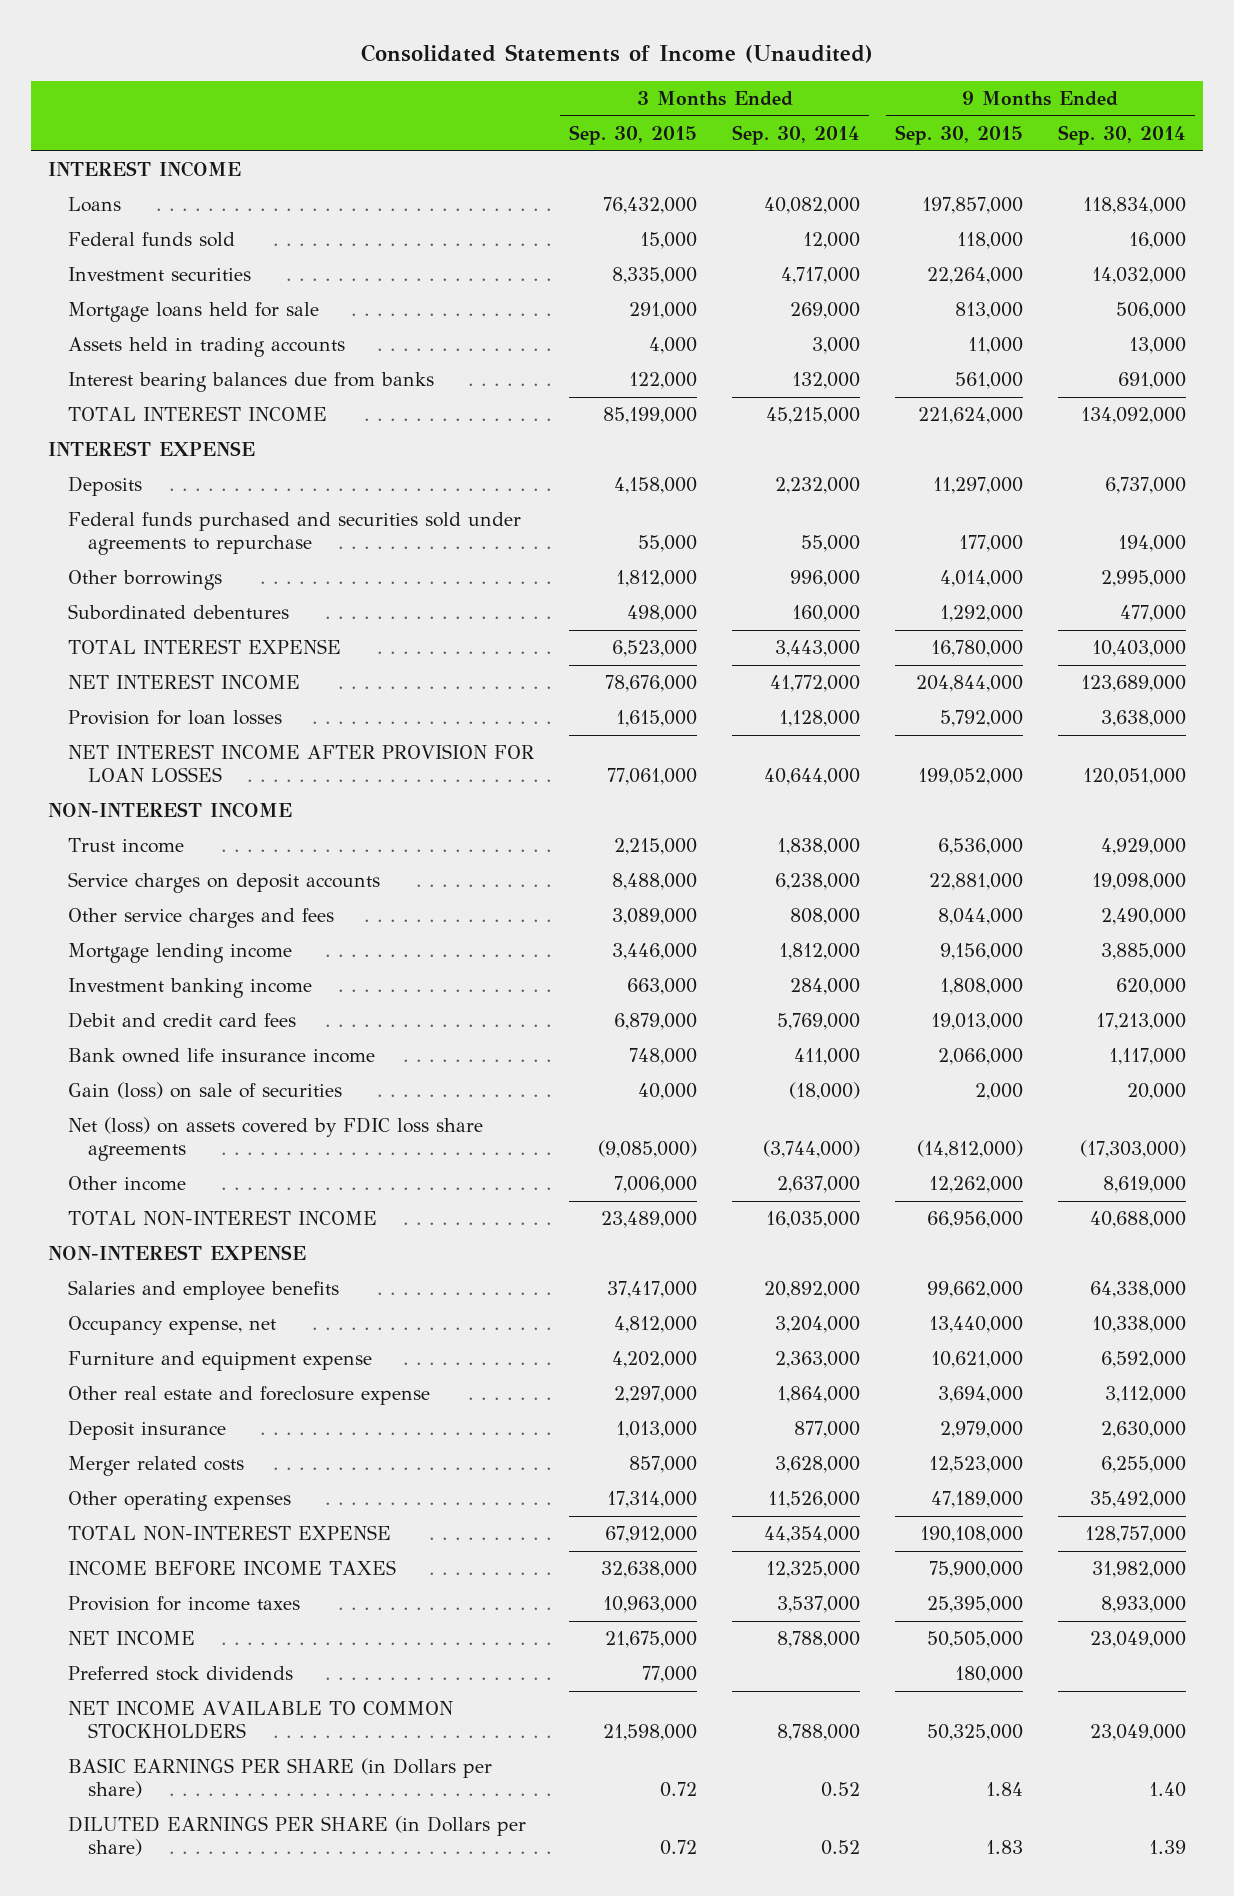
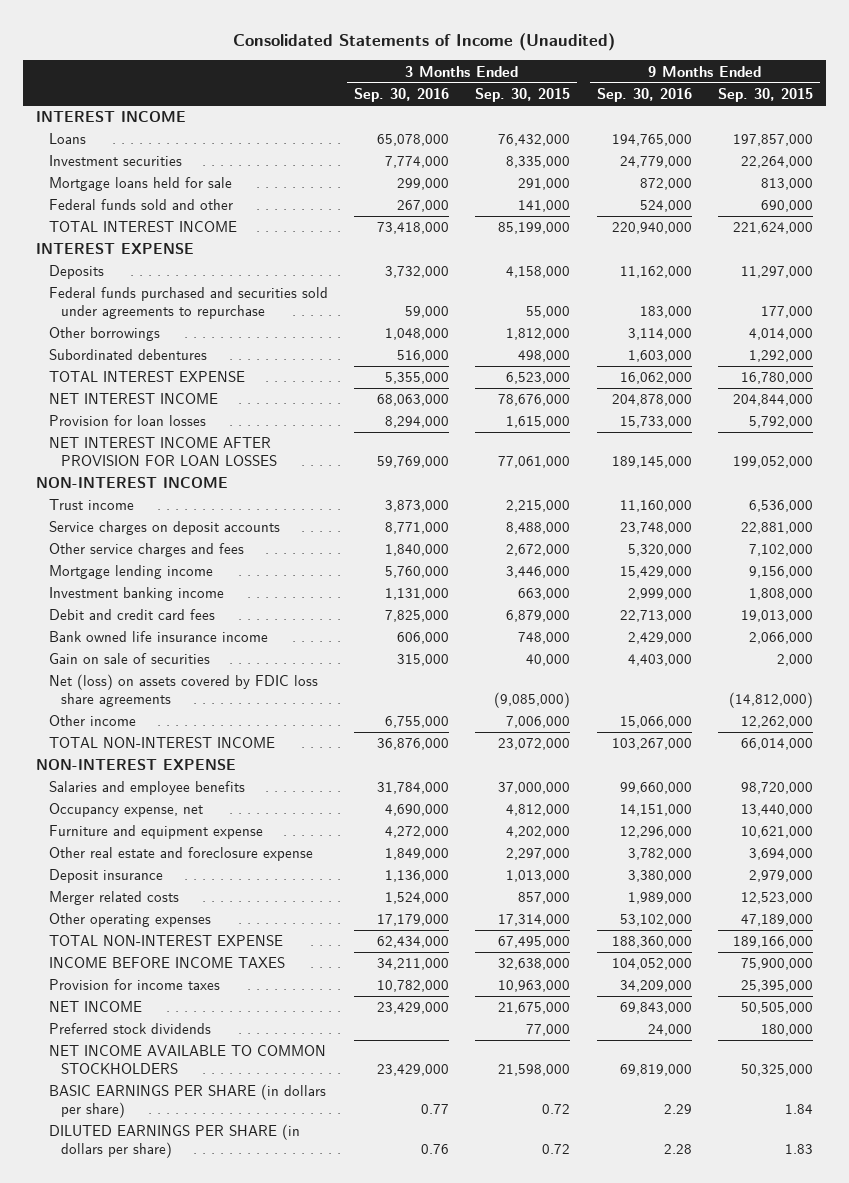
[731,125,860,146] Sep. 30, 2014 -> none
[1057,125,1186,146] Sep. 30, 2014 -> none
none -> [354,88,450,103] Sep. 30, 2016
none -> [596,88,692,103] Sep. 30, 2016
[68,232,236,248] Federal funds sold -> none
[68,337,346,358] Assets held in trading accounts -> none
[68,372,435,393] Interest bearing balances due from banks -> none
none -> [48,199,233,211] Federal funds sold and other
[612,908,698,926] 3,089,000 -> [506,544,571,557] 2,672,000
[937,908,1023,926] 8,044,000 -> [748,544,813,557] 7,102,000
[68,1082,343,1100] Gain (loss) on sale of securities -> [48,653,210,665] Gain on sale of securities
[601,1211,698,1229] 23,489,000 -> [498,738,571,751] 23,072,000
[926,1211,1023,1229] 66,956,000 -> [740,738,813,751] 66,014,000
[607,1281,698,1299] 37,417,000 -> [498,782,571,795] 37,000,000
[926,1281,1023,1299] 99,662,000 -> [740,782,813,795] 98,720,000
[605,1526,698,1544] 67,912,000 -> [498,936,571,949] 67,495,000
[919,1526,1023,1544] 190,108,000 -> [732,936,813,949] 189,166,000
[68,1758,493,1799] BASIC EARNINGS PER SHARE (in Dollars per share) -> [48,1084,326,1118] BASIC EARNINGS PER SHARE (in dollars per share)
[68,1816,527,1857] DILUTED EARNINGS PER SHARE (in Dollars per share) -> [48,1124,300,1158] DILUTED EARNINGS PER SHARE (in dollars per share)

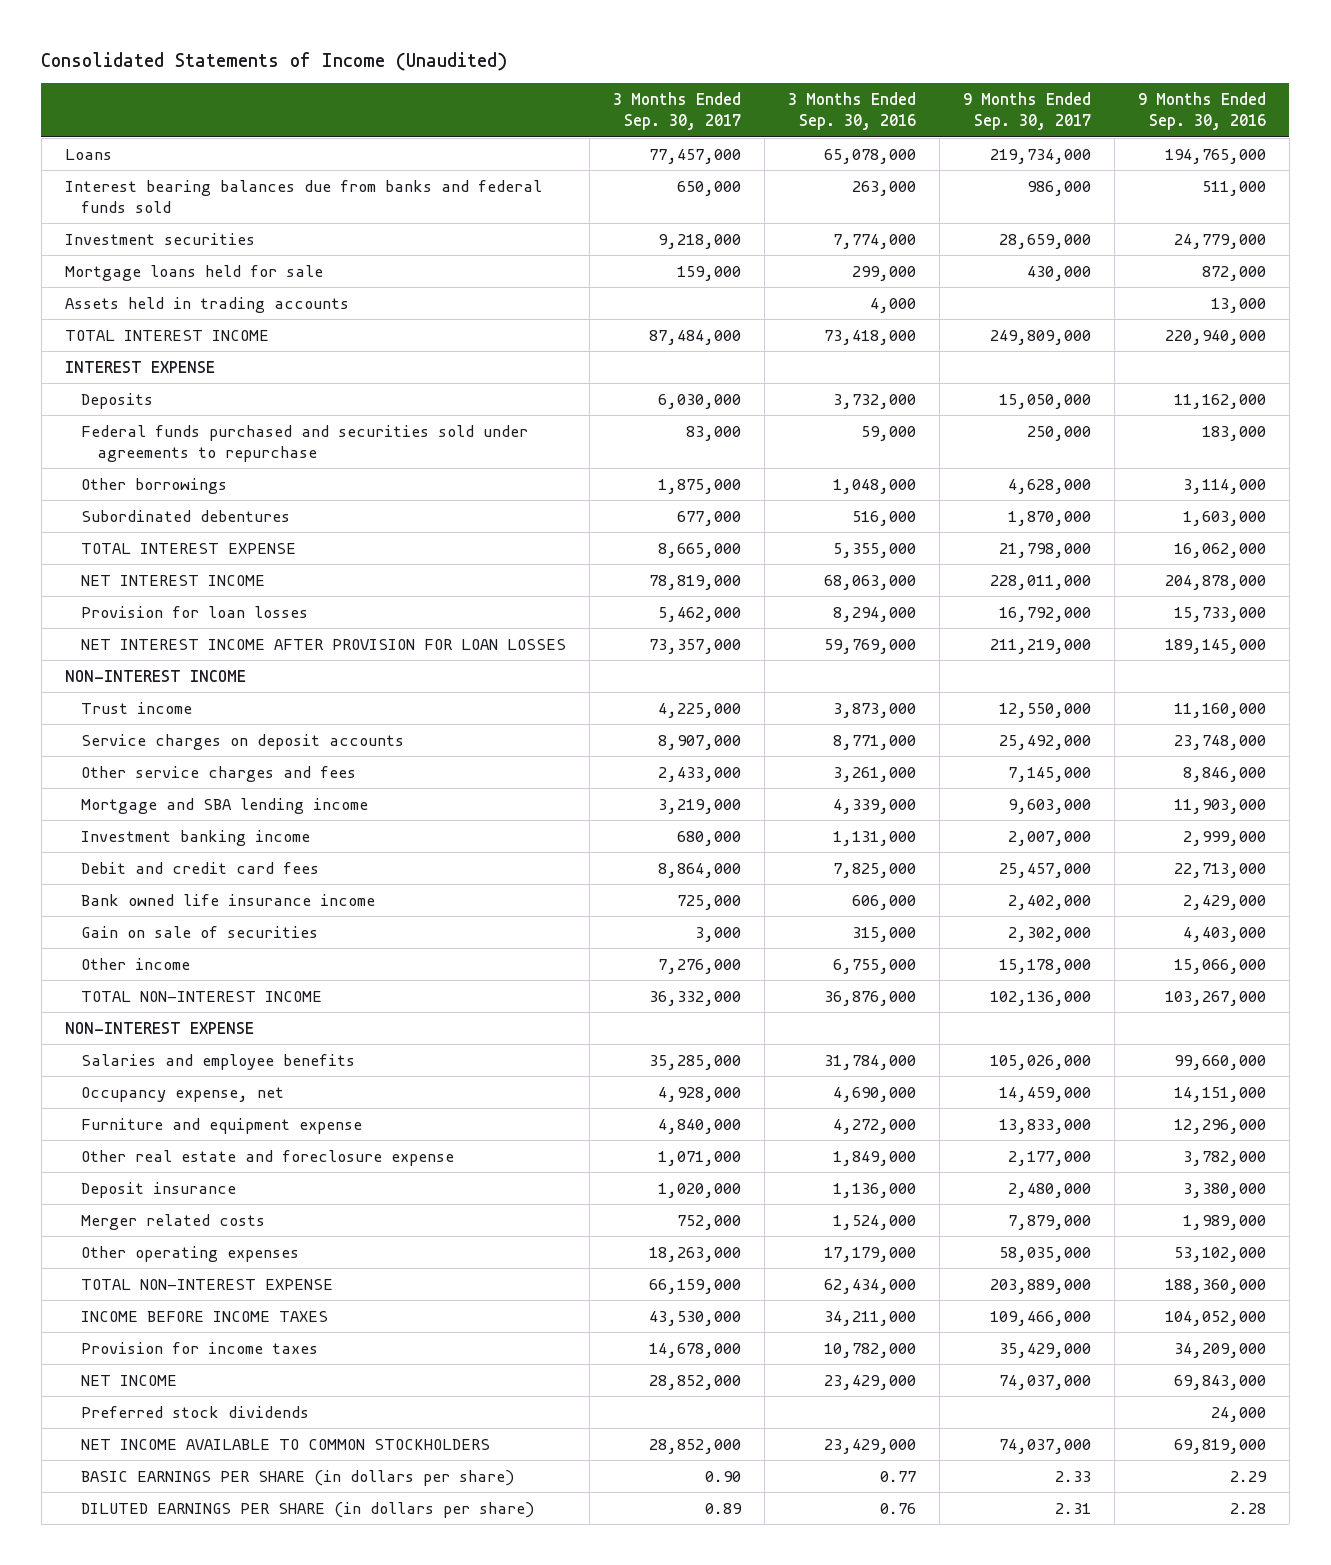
[475,88,571,103] Sep. 30, 2015 -> none
[717,88,813,103] Sep. 30, 2015 -> none
none -> [613,92,742,131] 3 Months Ended Sep. 30, 2017
none -> [962,92,1091,131] 9 Months Ended Sep. 30, 2017
[35,111,186,123] INTEREST INCOME -> none
none -> [64,179,542,213] Interest bearing balances due from banks and federal funds sold
[48,199,233,211] Federal funds sold and other -> none
none -> [64,296,349,313] Assets held in trading accounts
[385,544,450,557] 1,840,000 -> [832,766,916,782] 3,261,000
[627,544,692,557] 5,320,000 -> [1182,766,1266,782] 8,846,000
[48,565,213,580] Mortgage lending income -> [81,797,369,814] Mortgage and SBA lending income
[385,566,450,579] 5,760,000 -> [832,798,916,814] 4,339,000
[619,566,692,579] 15,429,000 -> [1173,798,1266,814] 11,903,000
[48,674,318,707] Net (loss) on assets covered by FDIC loss share agreements -> none

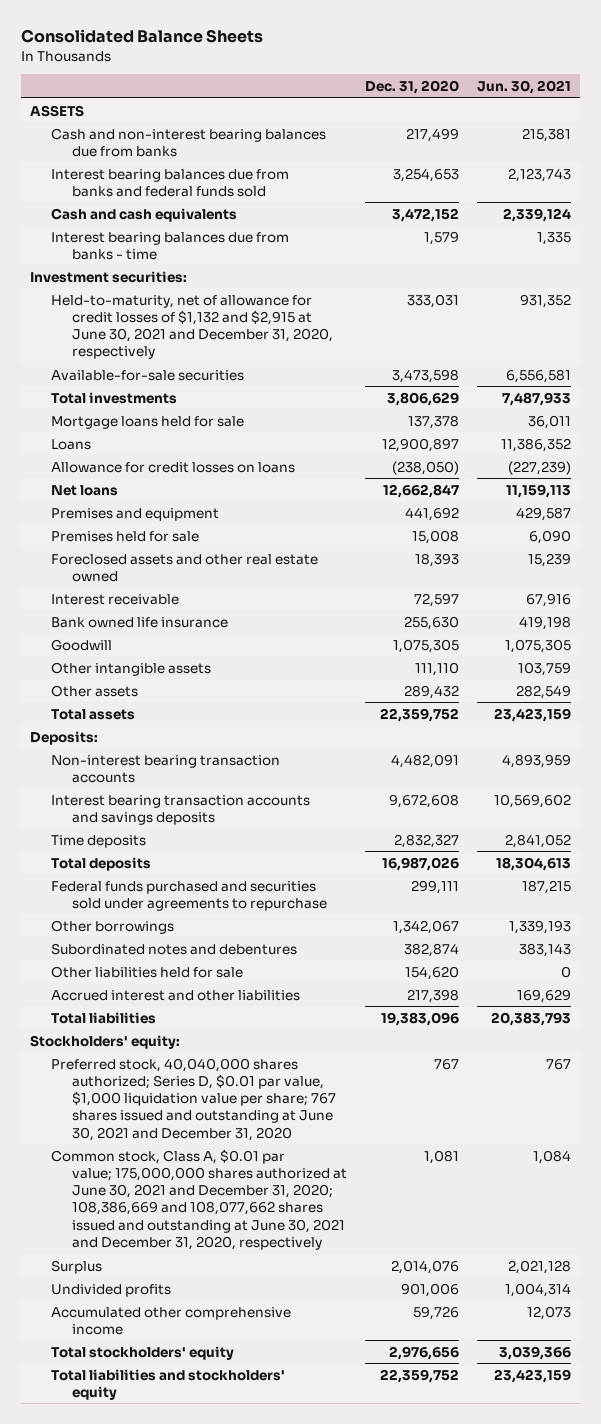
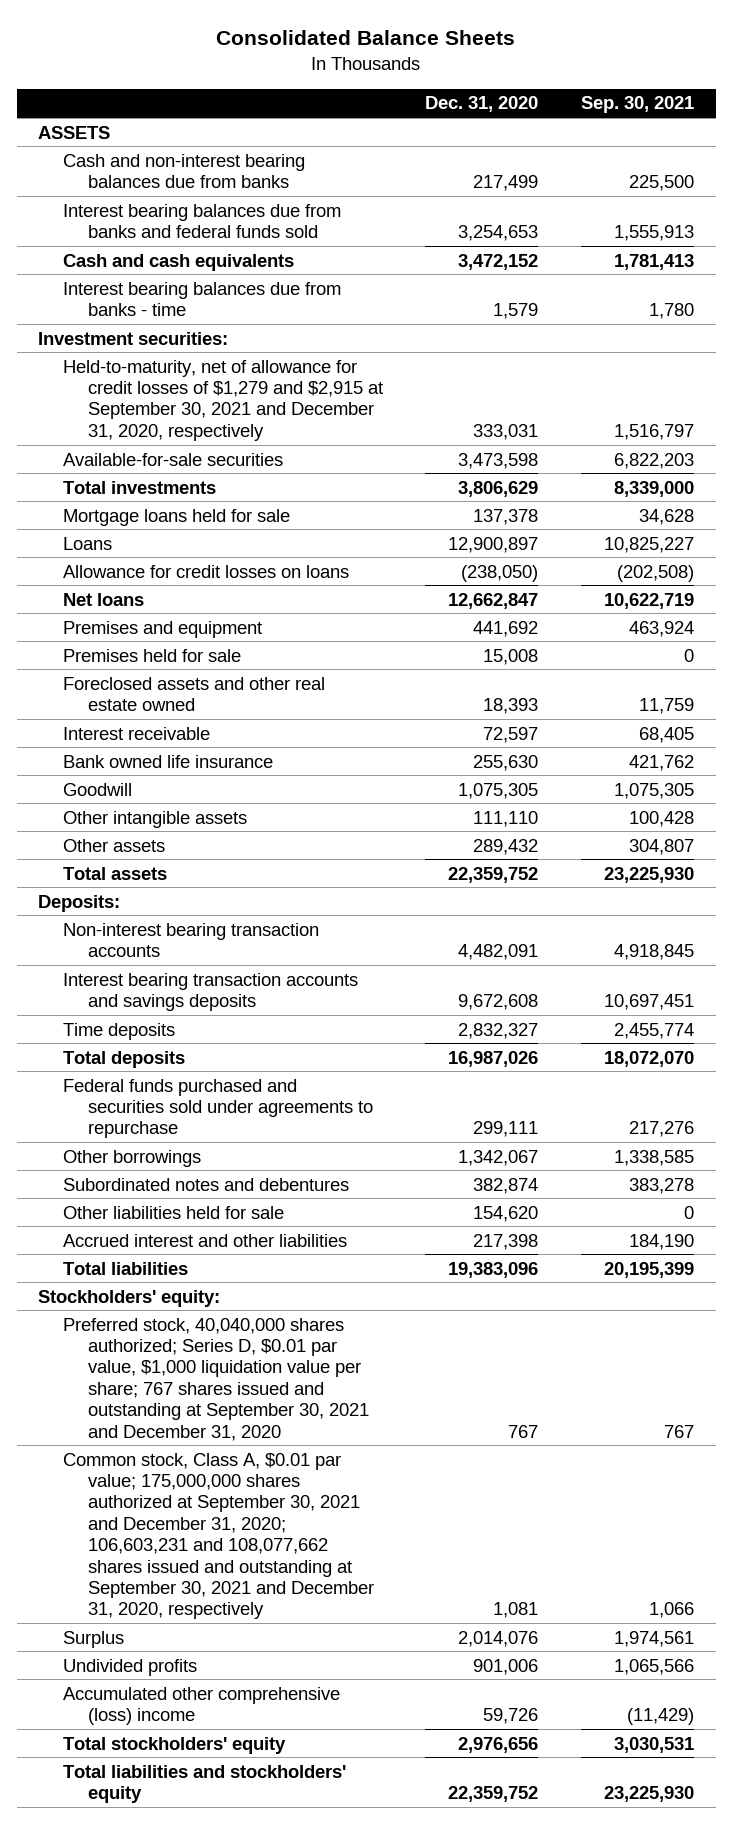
[477,80,572,95] Jun. 30, 2021 -> none
none -> [581,96,695,114] Sep. 30, 2021
[50,294,334,360] Held-to-maturity, net of allowance for credit losses of $1,132 and $2,915 at June 30, 2021 and December 31, 2020, respectively -> [62,359,383,441] Held-to-maturity, net of allowance for credit losses of $1,279 and $2,915 at September 30, 2021 and December 31, 2020, respectively
[50,1057,337,1141] Preferred stock, 40,040,000 shares authorized; Series D, $0.01 par value, $1,000 liquidation value per share; 767 shares issued and outstanding at June 30, 2021 and December 31, 2020 -> [62,1317,369,1441] Preferred stock, 40,040,000 shares authorized; Series D, $0.01 par value, $1,000 liquidation value per share; 767 shares issued and outstanding at September 30, 2021 and December 31, 2020
[50,1148,348,1251] Common stock, Class A, $0.01 par value; 175,000,000 shares authorized at June 30, 2021 and December 31, 2020; 108,386,669 and 108,077,662 shares issued and outstanding at June 30, 2021 and December 31, 2020, respectively -> [62,1452,374,1620] Common stock, Class A, $0.01 par value; 175,000,000 shares authorized at September 30, 2021 and December 31, 2020; 106,603,231 and 108,077,662 shares issued and outstanding at September 30, 2021 and December 31, 2020, respectively
[50,1306,291,1335] Accumulated other comprehensive income -> [62,1686,340,1725] Accumulated other comprehensive (loss) income

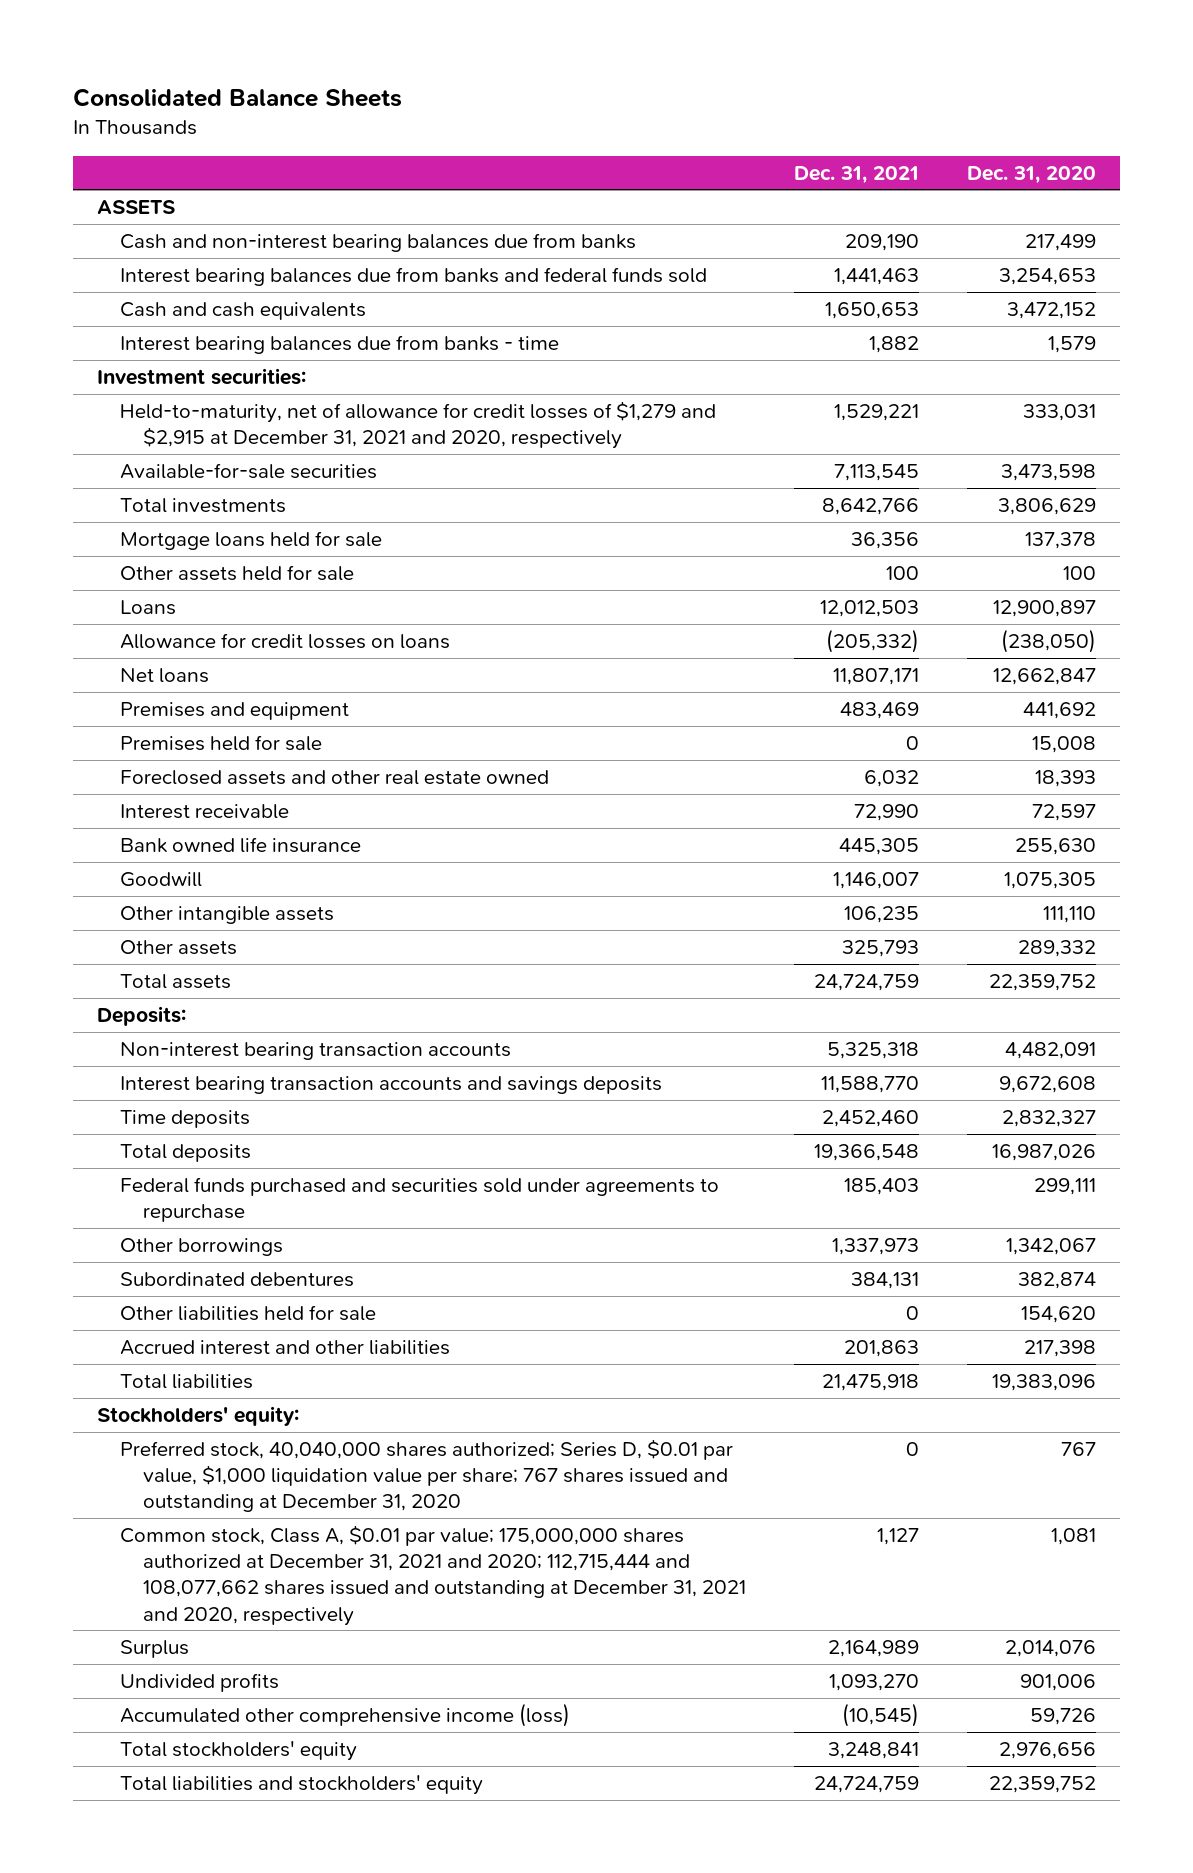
[581,96,695,114] Sep. 30, 2021 -> none
none -> [794,165,920,184] Dec. 31, 2021
[62,359,383,441] Held-to-maturity, net of allowance for credit losses of $1,279 and $2,915 at September 30, 2021 and December 31, 2020, respectively -> [120,401,717,450] Held-to-maturity, net of allowance for credit losses of $1,279 and $2,915 at December 31, 2021 and 2020, respectively
none -> [120,565,355,582] Other assets held for sale
[473,838,539,855] 289,432 -> [1017,940,1096,958] 289,332
[62,1177,349,1191] Subordinated notes and debentures -> [120,1272,355,1288] Subordinated debentures
[62,1317,369,1441] Preferred stock, 40,040,000 shares authorized; Series D, $0.01 par value, $1,000 liquidation value per share; 767 shares issued and outstanding at September 30, 2021 and December 31, 2020 -> [120,1439,734,1513] Preferred stock, 40,040,000 shares authorized; Series D, $0.01 par value, $1,000 liquidation value per share; 767 shares issued and outstanding at December 31, 2020
[62,1452,374,1620] Common stock, Class A, $0.01 par value; 175,000,000 shares authorized at September 30, 2021 and December 31, 2020; 106,603,231 and 108,077,662 shares issued and outstanding at September 30, 2021 and December 31, 2020, respectively -> [120,1525,747,1626] Common stock, Class A, $0.01 par value; 175,000,000 shares authorized at December 31, 2021 and 2020; 112,715,444 and 108,077,662 shares issued and outstanding at December 31, 2021 and 2020, respectively
[62,1686,340,1725] Accumulated other comprehensive (loss) income -> [120,1703,571,1728] Accumulated other comprehensive income (loss)

